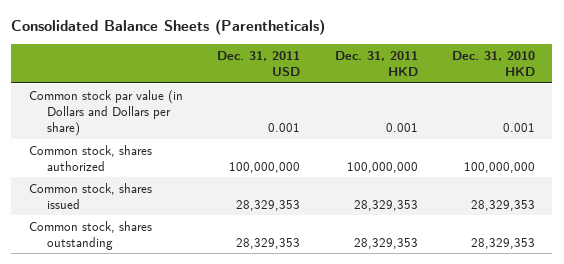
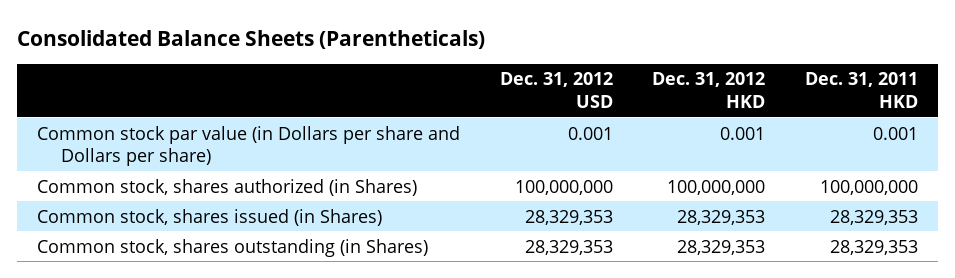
[217,50,301,77] Dec. 31, 2011 USD -> none
[452,50,536,77] Dec. 31, 2010 HKD -> none
none -> [499,72,613,108] Dec. 31, 2012 USD
none -> [652,72,766,108] Dec. 31, 2012 HKD
[28,89,183,137] Common stock par value (in Dollars and Dollars per share) -> [37,125,461,167] Common stock par value (in Dollars per share and Dollars per share)
[28,144,152,171] Common stock, shares authorized -> [37,178,418,196] Common stock, shares authorized (in Shares)
[28,182,152,209] Common stock, shares issued -> [37,208,383,226] Common stock, shares issued (in Shares)
[28,220,152,250] Common stock, shares outstanding -> [37,238,429,257] Common stock, shares outstanding (in Shares)

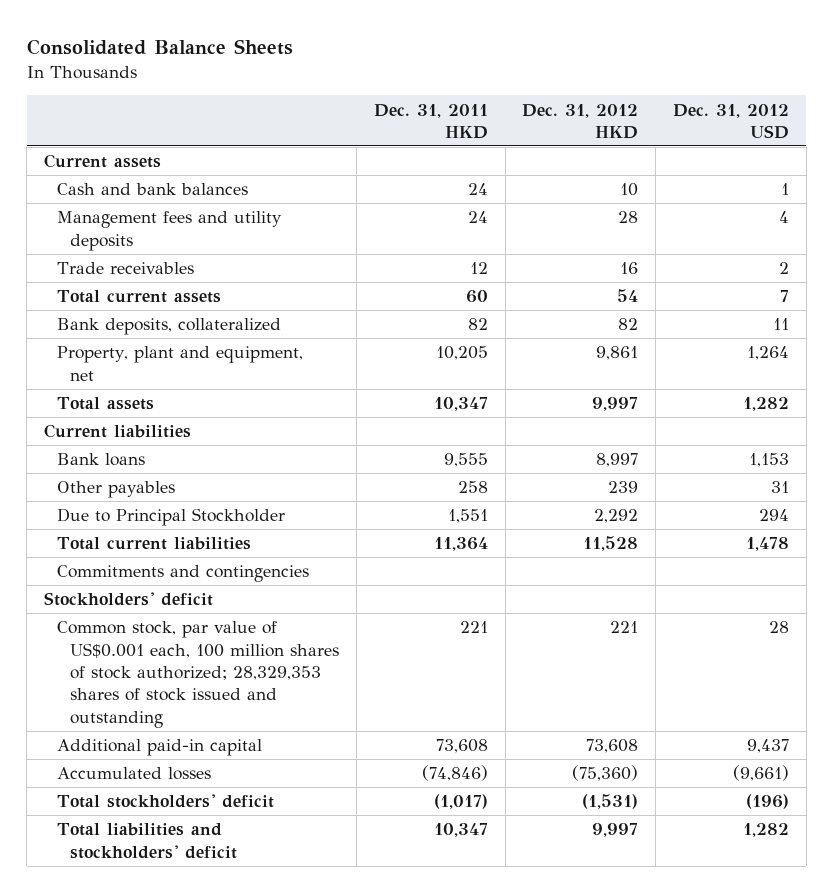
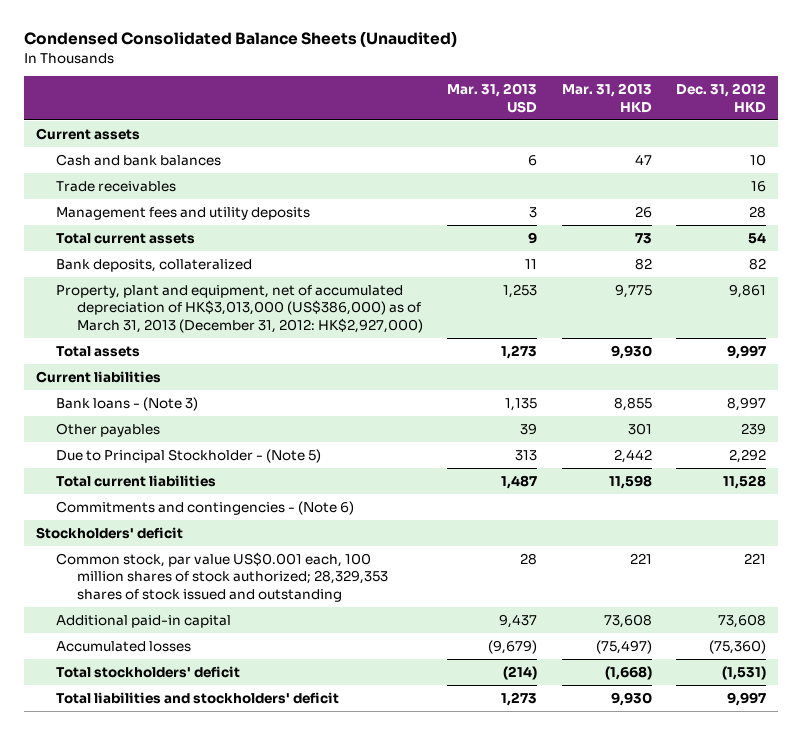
[26,39,293,56] Consolidated Balance Sheets -> [23,31,457,48] Condensed Consolidated Balance Sheets (Unaudited)
[373,103,488,139] Dec. 31, 2011 HKD -> none
[673,103,790,139] Dec. 31, 2012 USD -> none
none -> [447,83,538,113] Mar. 31, 2013 USD
none -> [561,83,652,113] Mar. 31, 2013 HKD
[57,211,283,251] Management fees and utility deposits -> [56,207,311,221] Management fees and utility deposits
[57,346,304,381] Property, plant and equipment, net -> [56,285,423,333] Property, plant and equipment, net of accumulated depreciation of HK$3,013,000 (US$386,000) as of March 31, 2013 (December 31, 2012: HK$2,927,000)
[57,453,146,467] Bank loans -> [56,397,199,412] Bank loans - (Note 3)
[57,508,286,527] Due to Principal Stockholder -> [56,449,322,464] Due to Principal Stockholder - (Note 5)
[57,565,310,583] Commitments and contingencies -> [56,501,355,516] Commitments and contingencies - (Note 6)
[57,621,340,728] Common stock, par value of US$0.001 each, 100 million shares of stock authorized; 28,329,353 shares of stock issued and outstanding -> [56,552,388,602] Common stock, par value US$0.001 each, 100 million shares of stock authorized; 28,329,353 shares of stock issued and outstanding

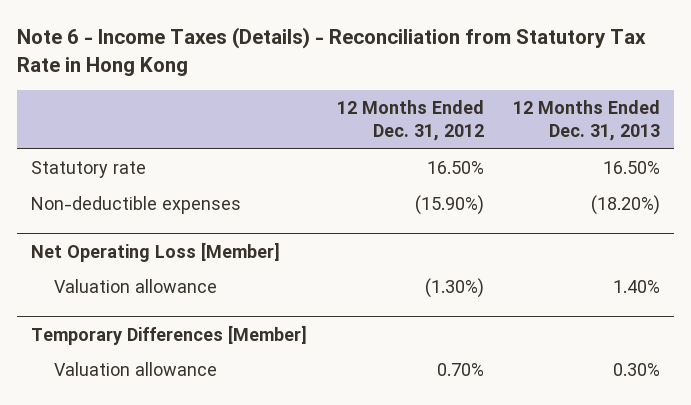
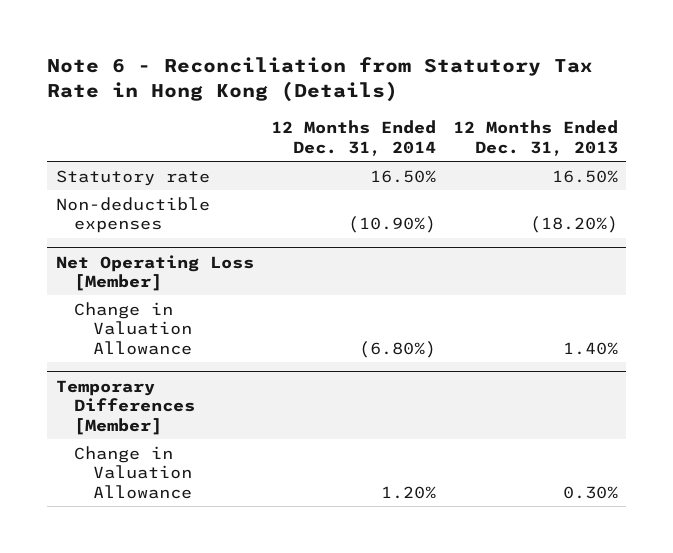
[16,27,646,76] Note 6 - Income Taxes (Details) - Reconciliation from Statutory Tax Rate in Hong Kong -> [47,57,594,103] Note 6 - Reconciliation from Statutory Tax Rate in Hong Kong (Details)
[336,100,484,141] 12 Months Ended Dec. 31, 2012 -> none
none -> [270,120,436,156] 12 Months Ended Dec. 31, 2014
[54,279,218,294] Valuation allowance -> [74,301,193,355] Change in Valuation Allowance
[54,362,218,377] Valuation allowance -> [74,445,193,499] Change in Valuation Allowance

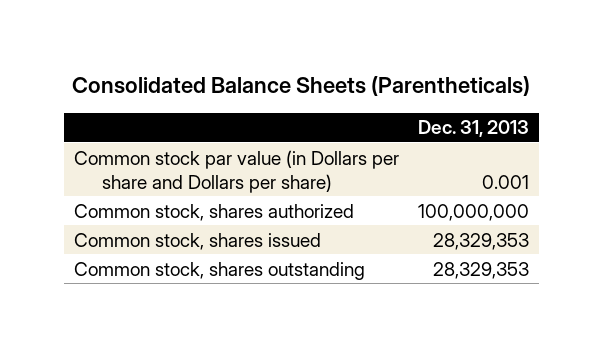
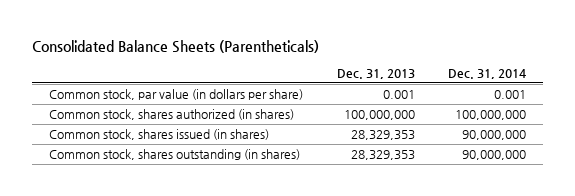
none -> [448,69,527,80] Dec. 31, 2014
[73,149,399,193] Common stock par value (in Dollars per share and Dollars per share) -> [48,89,303,101] Common stock, par value (in dollars per share)
[73,203,354,221] Common stock, shares authorized -> [48,109,294,121] Common stock, shares authorized (in shares)
[73,232,321,250] Common stock, shares issued -> [48,129,269,141] Common stock, shares issued (in shares)
[73,261,365,280] Common stock, shares outstanding -> [48,149,300,161] Common stock, shares outstanding (in shares)

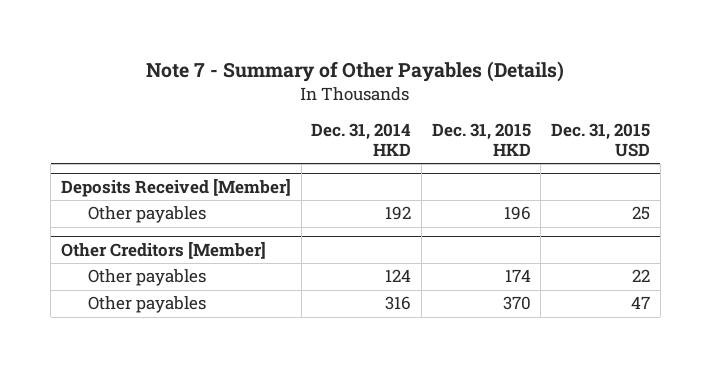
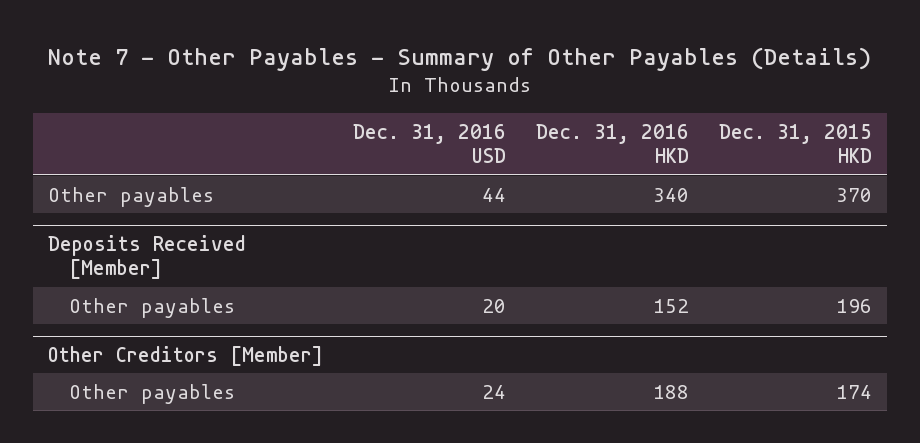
[146,61,565,83] Note 7 - Summary of Other Payables (Details) -> [47,46,871,71] Note 7 - Other Payables - Summary of Other Payables (Details)
[311,123,412,156] Dec. 31, 2014 HKD -> none
[550,123,650,157] Dec. 31, 2015 USD -> none
none -> [352,123,506,164] Dec. 31, 2016 USD
none -> [535,123,689,164] Dec. 31, 2016 HKD
none -> [47,186,214,207] Other payables
[87,296,206,314] Other payables -> none

